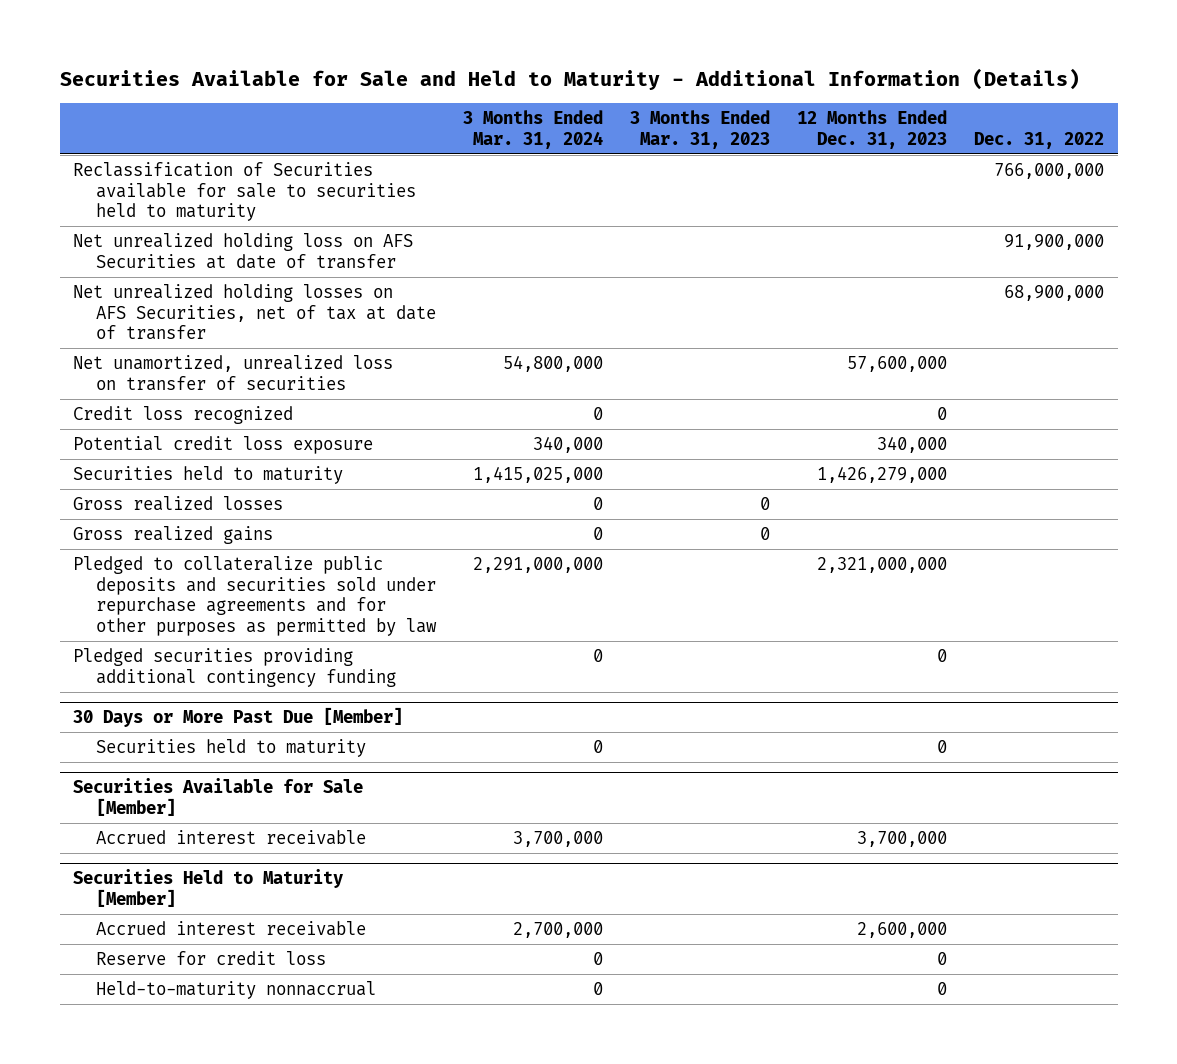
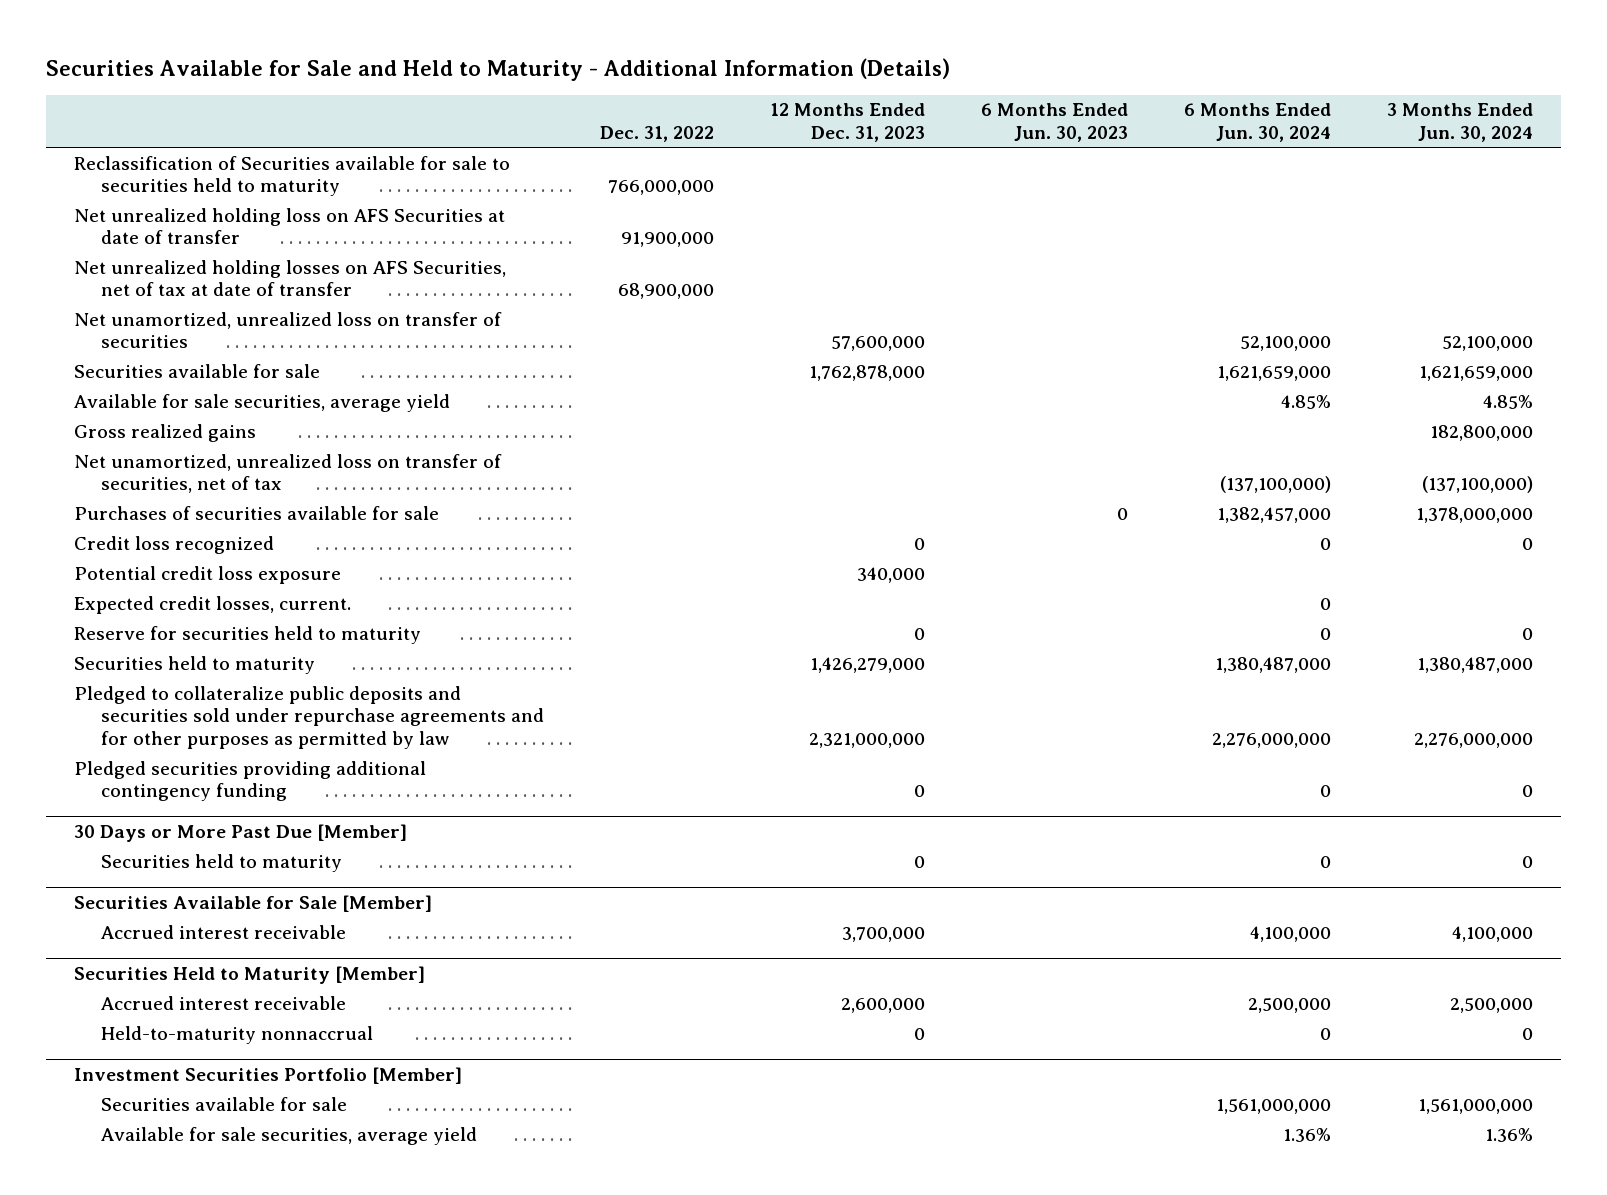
[463,110,604,149] 3 Months Ended Mar. 31, 2024 -> none
[630,110,771,149] 3 Months Ended Mar. 31, 2023 -> none
none -> [980,103,1128,142] 6 Months Ended Jun. 30, 2023
none -> [1183,103,1331,142] 6 Months Ended Jun. 30, 2024
none -> [1387,103,1534,142] 3 Months Ended Jun. 30, 2024
none -> [74,363,321,378] Securities available for sale
none -> [74,393,451,412] Available for sale securities, average yield
[73,525,274,544] Gross realized gains -> [74,423,257,442] Gross realized gains
none -> [74,453,503,494] Net unamortized, unrealized loss on transfer of securities, net of tax
none -> [74,505,440,520] Purchases of securities available for sale
none -> [74,595,352,614] Expected credit losses, current.
none -> [74,625,422,644] Reserve for securities held to maturity
[73,495,284,511] Gross realized losses -> none
[96,950,327,965] Reserve for credit loss -> none
none -> [74,1066,463,1084] Investment Securities Portfolio [Member]
none -> [100,1096,347,1111] Securities available for sale
none -> [100,1126,477,1145] Available for sale securities, average yield

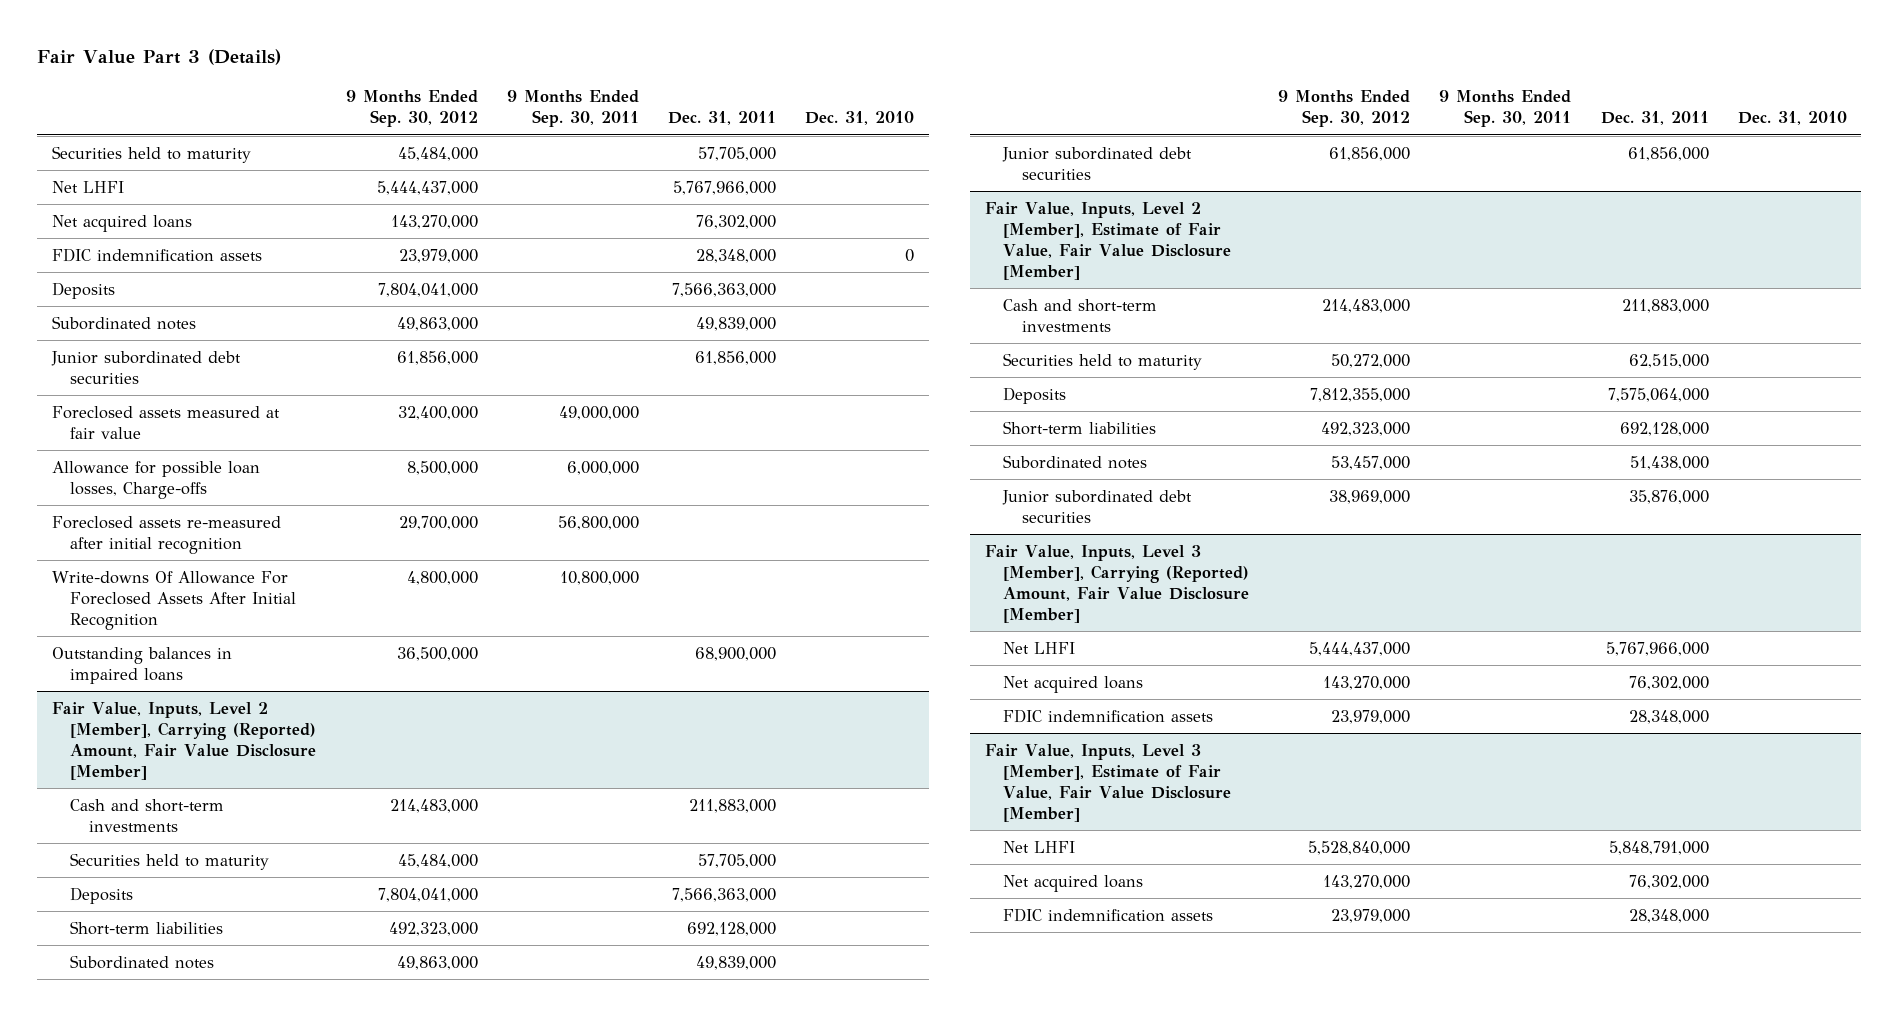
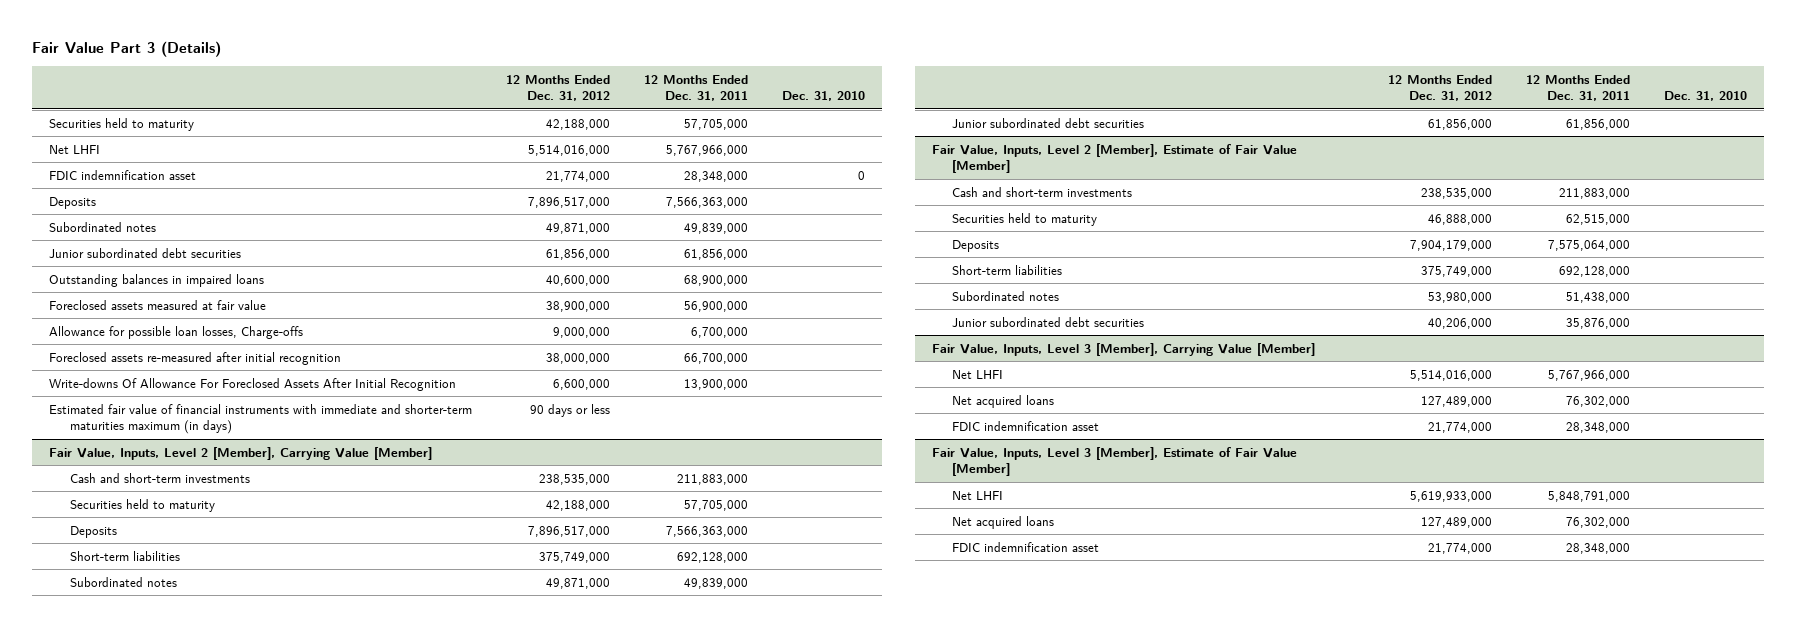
[345,90,478,128] 9 Months Ended Sep. 30, 2012 -> none
[506,90,639,128] 9 Months Ended Sep. 30, 2011 -> none
[667,111,776,126] Dec. 31, 2011 -> none
none -> [506,74,611,102] 12 Months Ended Dec. 31, 2012
none -> [643,74,748,102] 12 Months Ended Dec. 31, 2011
[51,214,192,232] Net acquired loans -> none
[51,247,262,262] FDIC indemnification assets -> [49,169,197,180] FDIC indemnification asset
[51,646,232,684] Outstanding balances in impaired loans -> [49,273,265,287] Outstanding balances in impaired loans
none -> [49,403,473,435] Estimated fair value of financial instruments with immediate and shorter-term maturities maximum (in days)
[51,701,317,781] Fair Value, Inputs, Level 2 [Member], Carrying (Reported) Amount, Fair Value Disclosure [Member] -> [49,446,433,460] Fair Value, Inputs, Level 2 [Member], Carrying Value [Member]
[984,201,1232,281] Fair Value, Inputs, Level 2 [Member], Estimate of Fair Value, Fair Value Disclosure [Member] -> [931,143,1297,174] Fair Value, Inputs, Level 2 [Member], Estimate of Fair Value [Member]
[984,544,1250,624] Fair Value, Inputs, Level 3 [Member], Carrying (Reported) Amount, Fair Value Disclosure [Member] -> [931,342,1315,356] Fair Value, Inputs, Level 3 [Member], Carrying Value [Member]
[1003,708,1214,723] FDIC indemnification assets -> [952,420,1100,431] FDIC indemnification asset
[984,743,1232,823] Fair Value, Inputs, Level 3 [Member], Estimate of Fair Value, Fair Value Disclosure [Member] -> [931,446,1297,477] Fair Value, Inputs, Level 3 [Member], Estimate of Fair Value [Member]
[1003,907,1214,922] FDIC indemnification assets -> [952,541,1100,552] FDIC indemnification asset

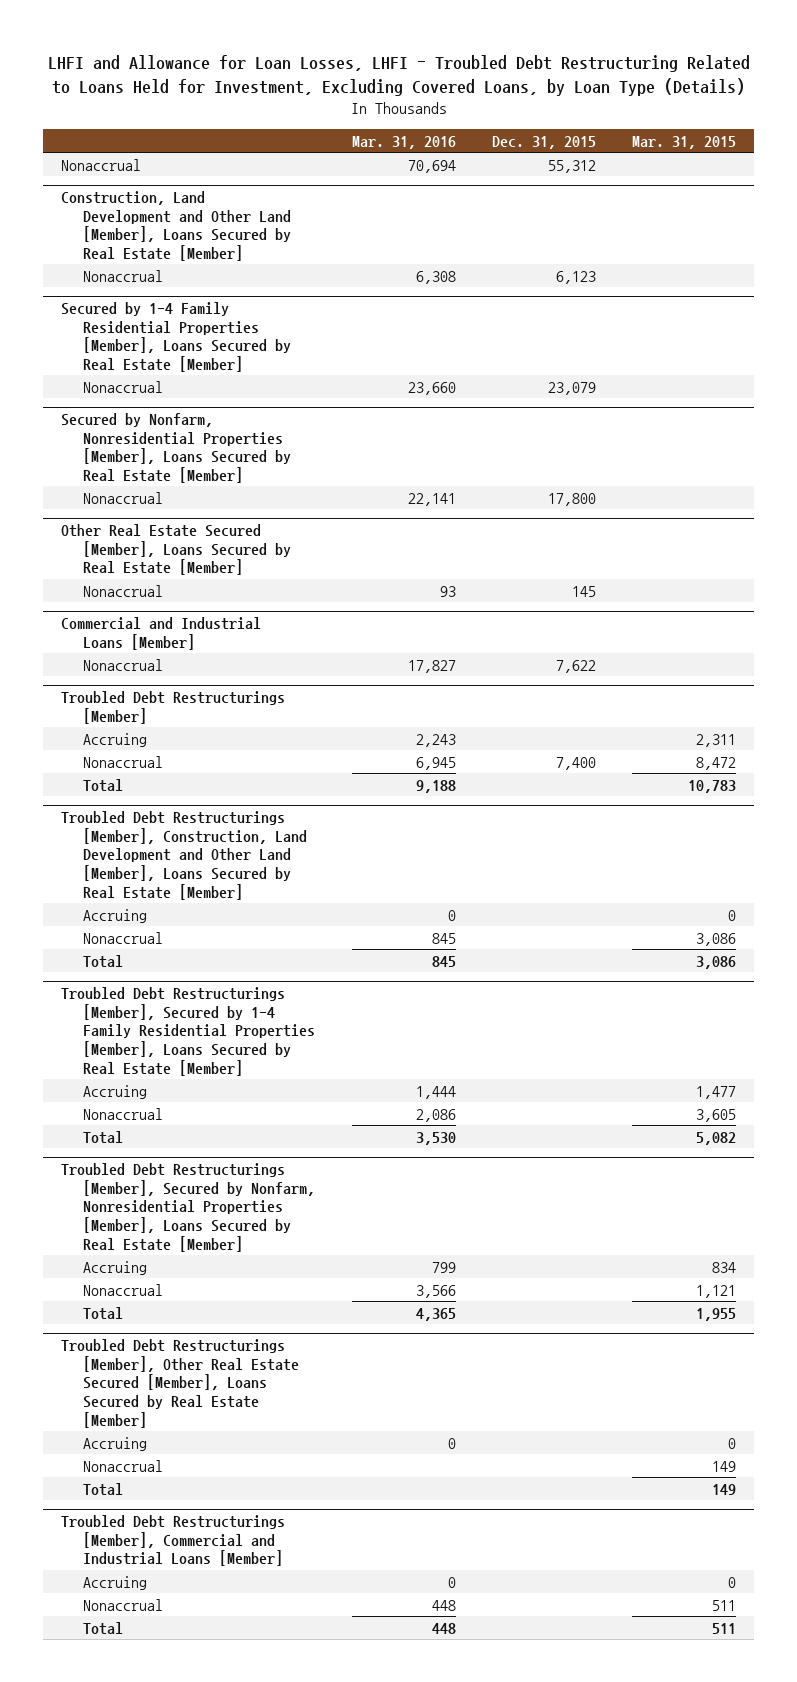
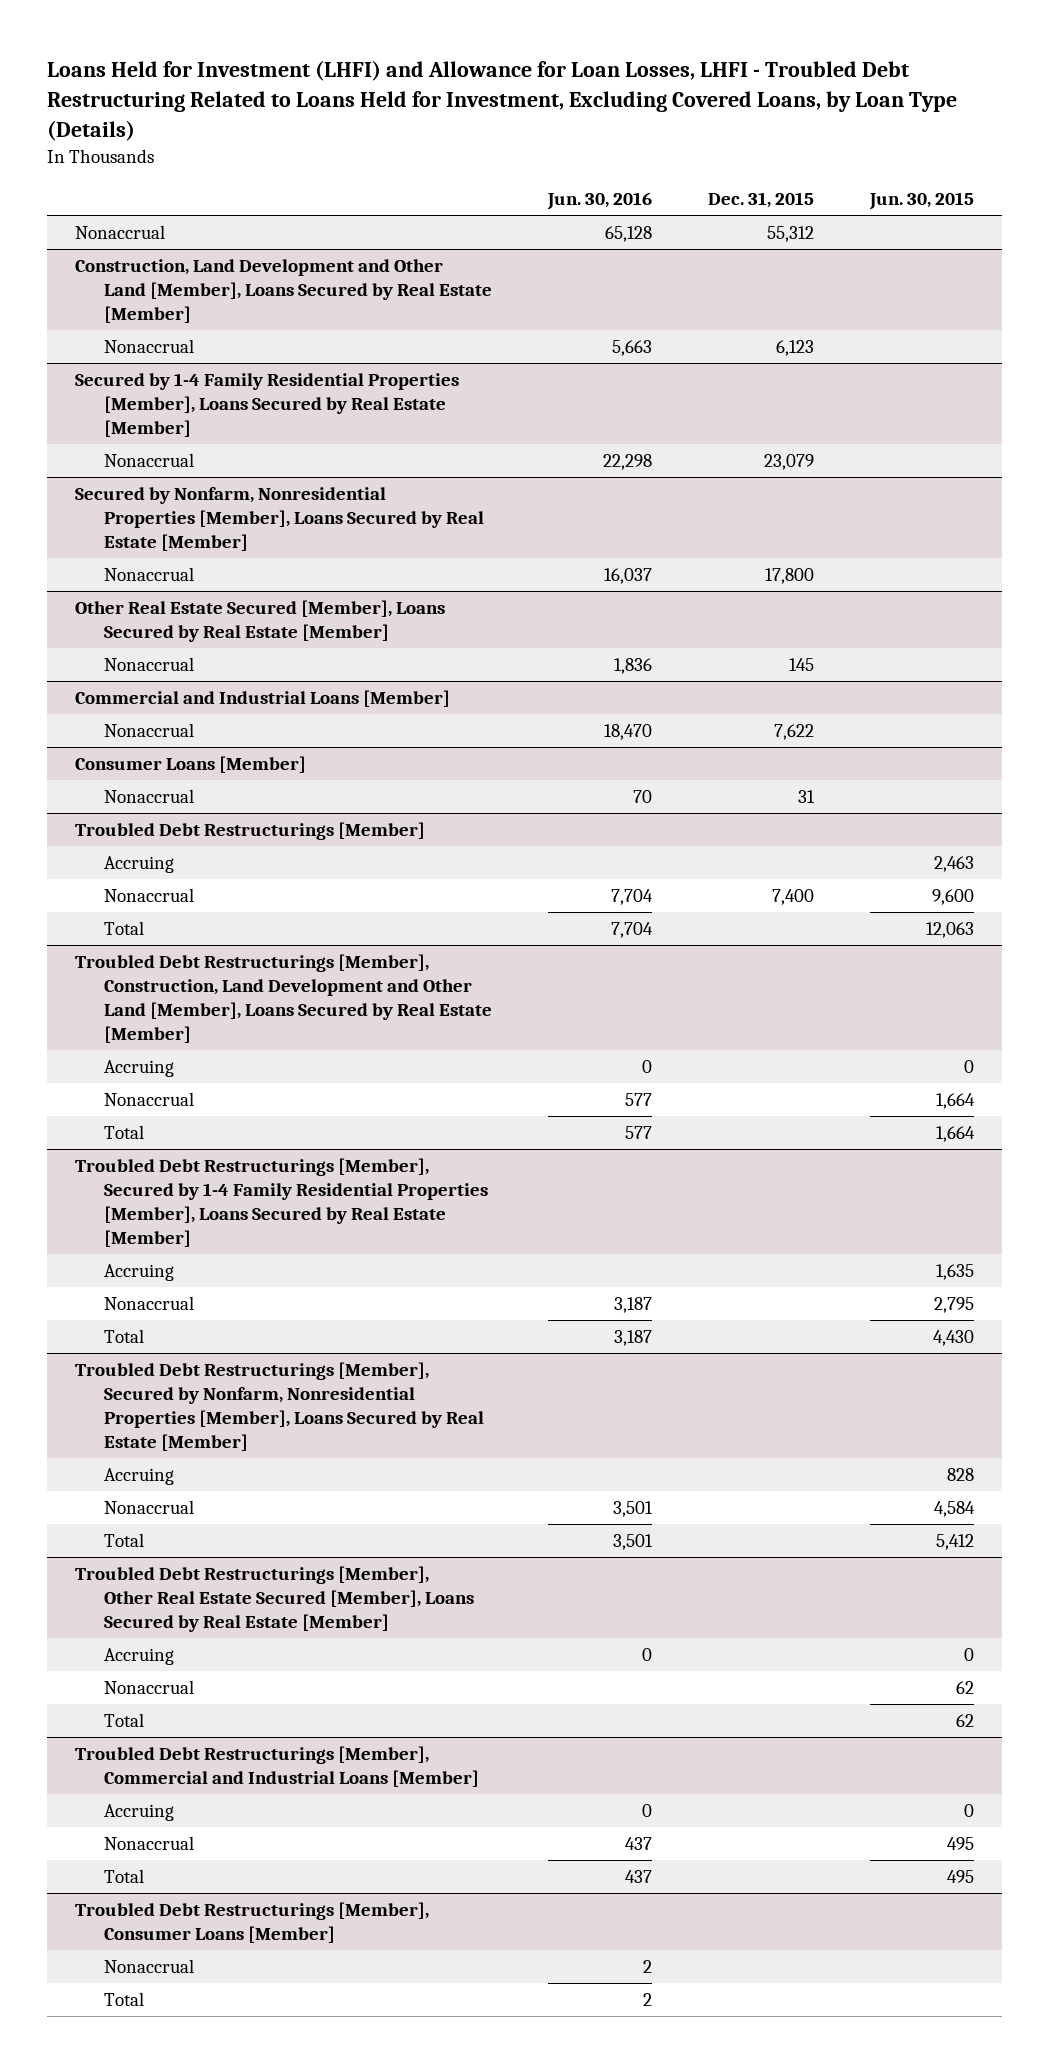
[47,54,750,97] LHFI and Allowance for Loan Losses, LHFI - Troubled Debt Restructuring Related to Loans Held for Investment, Excluding Covered Loans, by Loan Type (Details) -> [47,60,958,141] Loans Held for Investment (LHFI) and Allowance for Loan Losses, LHFI - Troubled Debt Restructuring Related to Loans Held for Investment, Excluding Covered Loans, by Loan Type (Details)
[351,135,456,149] Mar. 31, 2016 -> none
[632,135,737,149] Mar. 31, 2015 -> none
none -> [546,192,652,211] Jun. 30, 2016
none -> [868,192,974,211] Jun. 30, 2015
none -> [75,756,307,774] Consumer Loans [Member]
none -> [103,789,194,804] Nonaccrual
none -> [75,1902,430,1944] Troubled Debt Restructurings [Member], Consumer Loans [Member]
none -> [103,1959,194,1974] Nonaccrual
none -> [103,1992,144,2007] Total

